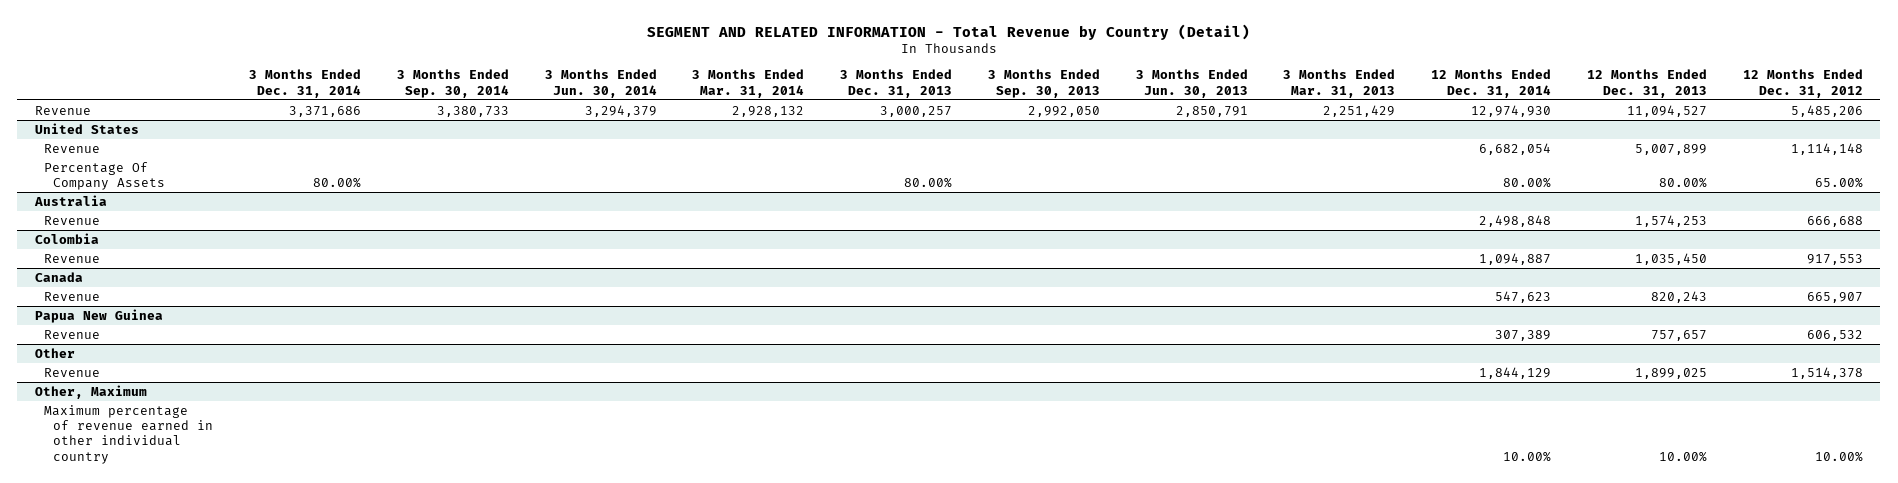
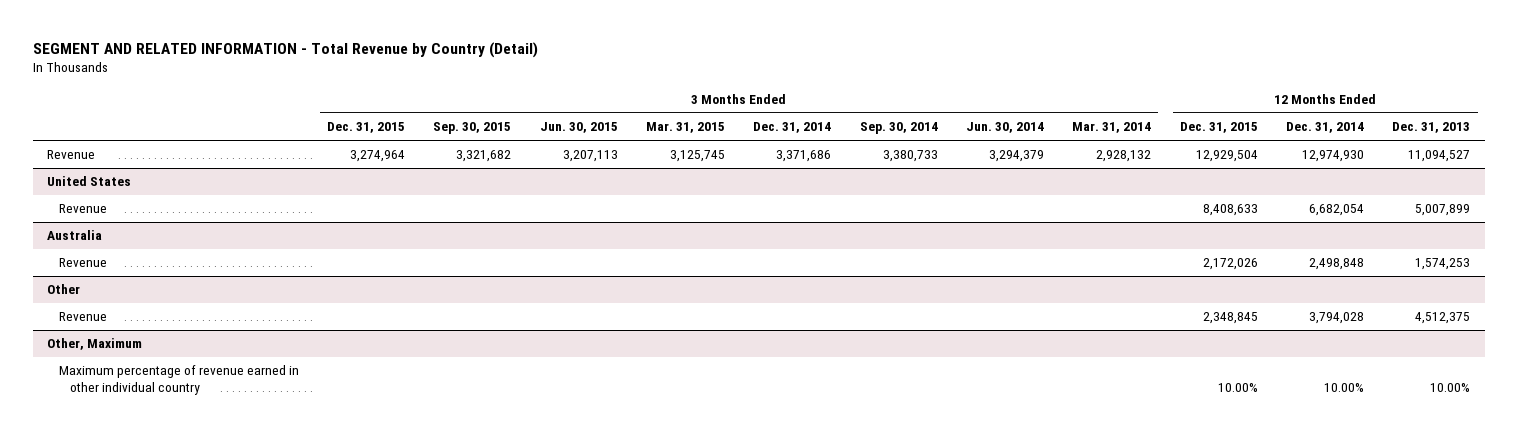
[840,69,953,98] 3 Months Ended Dec. 31, 2013 -> none
[987,69,1100,98] 3 Months Ended Sep. 30, 2013 -> none
[1135,69,1248,98] 3 Months Ended Jun. 30, 2013 -> none
[1283,69,1396,98] 3 Months Ended Mar. 31, 2013 -> none
[1742,69,1863,98] 12 Months Ended Dec. 31, 2012 -> none
none -> [327,122,406,134] Dec. 31, 2015
none -> [433,122,512,135] Sep. 30, 2015
none -> [539,122,618,134] Jun. 30, 2015
none -> [646,122,726,134] Mar. 31, 2015
none -> [1179,122,1258,134] Dec. 31, 2015
[44,161,166,191] Percentage Of Company Assets -> none
[35,232,100,244] Colombia -> none
[44,253,101,263] Revenue -> none
[35,271,84,282] Canada -> none
[44,291,101,301] Revenue -> none
[35,308,164,323] Papua New Guinea -> none
[44,329,101,339] Revenue -> none
[1479,366,1552,379] 1,844,129 -> [1309,312,1365,325] 3,794,028
[1634,367,1707,379] 1,899,025 -> [1415,312,1471,325] 4,512,375

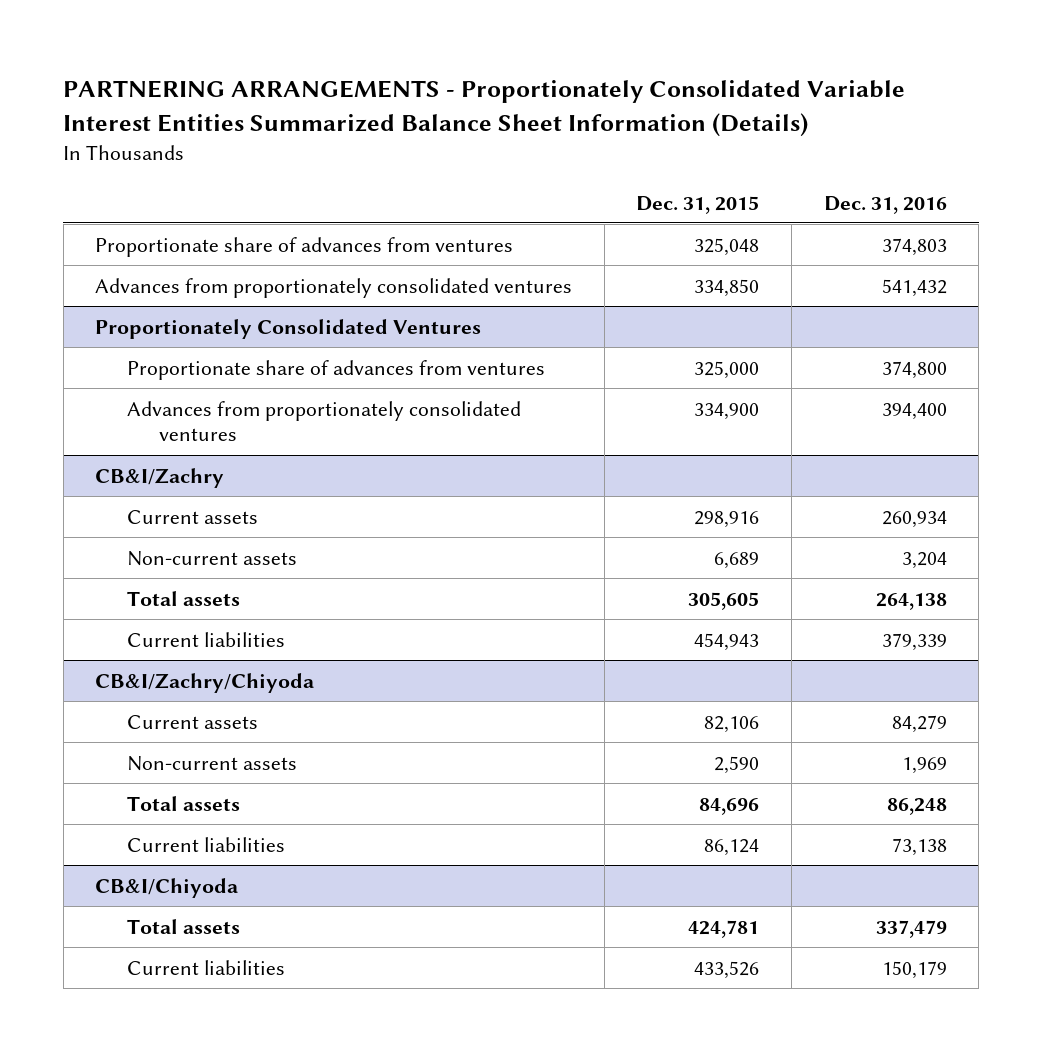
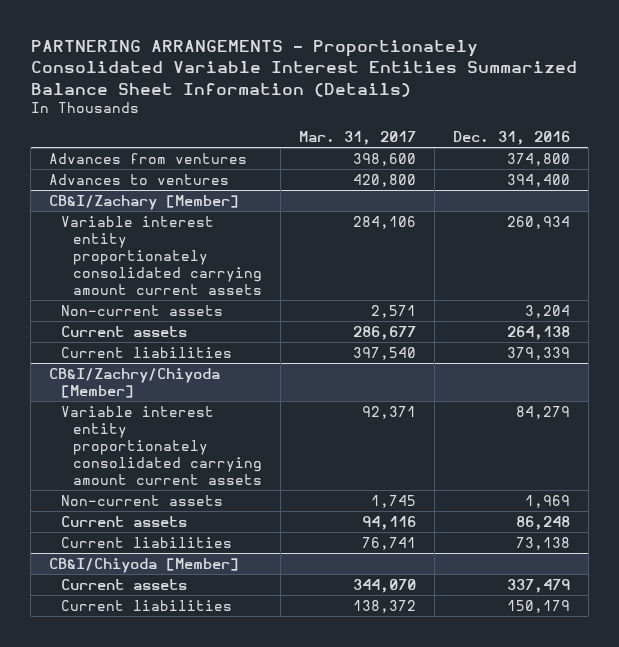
[636,195,760,214] Dec. 31, 2015 -> none
none -> [299,131,417,146] Mar. 31, 2017
[95,318,482,339] Proportionately Consolidated Ventures -> none
[127,359,546,380] Proportionate share of advances from ventures -> none
[127,400,522,442] Advances from proportionately consolidated ventures -> none
[95,236,514,257] Proportionate share of advances from ventures -> [48,152,247,164] Advances from ventures
[881,237,947,256] 374,803 -> [506,152,570,166] 374,800
[95,277,573,298] Advances from proportionately consolidated ventures -> [48,173,229,185] Advances to ventures
[881,278,947,297] 541,432 -> [506,173,570,187] 394,400
[95,467,225,488] CB&I/Zachry -> [48,194,239,210] CB&I/Zachary [Member]
[127,509,259,524] Current assets -> [61,215,263,295] Variable interest entity proportionately consolidated carrying amount current assets
[127,590,241,606] Total assets -> [61,325,188,337] Current assets
[95,672,315,693] CB&I/Zachry/Chiyoda -> [48,367,220,398] CB&I/Zachry/Chiyoda [Member]
[127,714,259,729] Current assets -> [61,405,263,485] Variable interest entity proportionately consolidated carrying amount current assets
[127,795,241,811] Total assets -> [61,515,188,527] Current assets
[95,877,239,898] CB&I/Chiyoda -> [48,557,239,573] CB&I/Chiyoda [Member]
[127,918,241,934] Total assets -> [61,578,188,590] Current assets

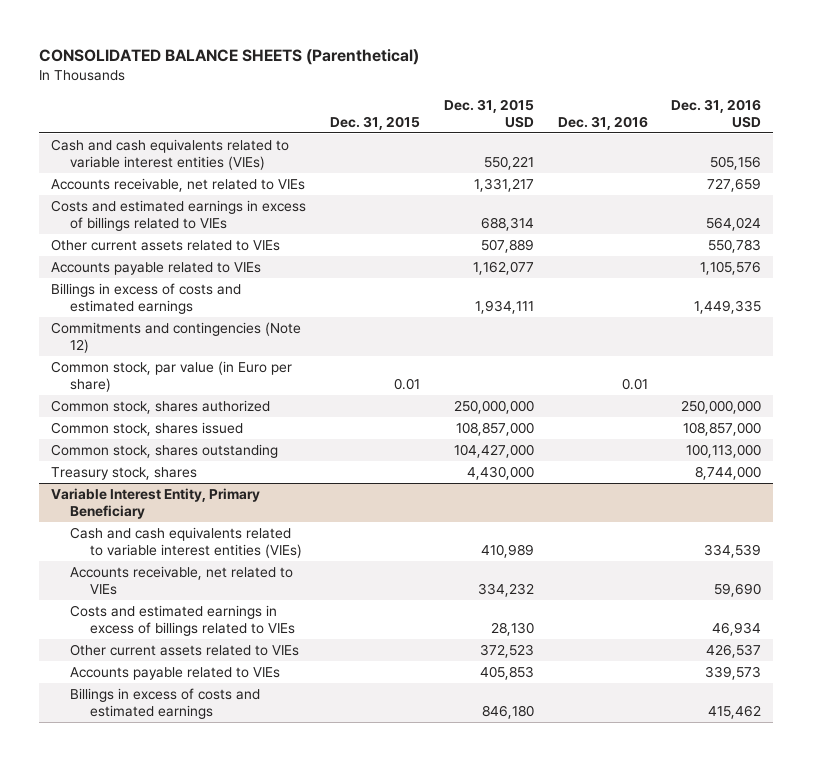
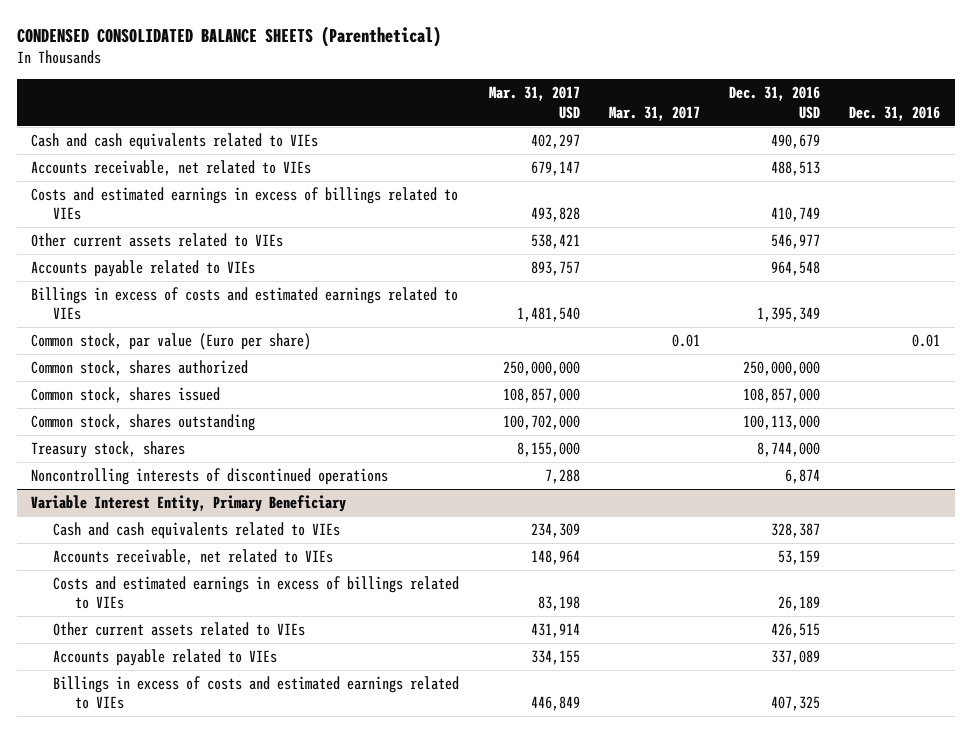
[39,48,420,65] CONSOLIDATED BALANCE SHEETS (Parenthetical) -> [16,25,441,47] CONDENSED CONSOLIDATED BALANCE SHEETS (Parenthetical)
[329,115,420,130] Dec. 31, 2015 -> none
[443,98,534,128] Dec. 31, 2015 USD -> none
none -> [488,86,580,119] Mar. 31, 2017 USD
none -> [608,105,700,121] Mar. 31, 2017
[51,321,302,354] Commitments and contingencies (Note 12) -> none
[51,138,290,171] Cash and cash equivalents related to variable interest entities (VIEs) -> [31,133,319,151] Cash and cash equivalents related to VIEs
[710,156,762,171] 505,156 -> [770,134,820,150] 490,679
[707,177,762,192] 727,659 -> [770,161,820,177] 488,513
[706,217,762,232] 564,024 -> [770,207,820,223] 410,749
[708,238,762,253] 550,783 -> [770,234,820,250] 546,977
[700,260,762,275] 1,105,576 -> [770,261,820,277] 964,548
[51,282,242,315] Billings in excess of costs and estimated earnings -> [31,287,459,321] Billings in excess of costs and estimated earnings related to VIEs
[694,300,762,315] 1,449,335 -> [756,307,820,323] 1,395,349
[51,360,293,393] Common stock, par value (in Euro per share) -> [31,333,312,351] Common stock, par value (Euro per share)
none -> [31,468,389,486] Noncontrolling interests of discontinued operations
[70,526,302,559] Cash and cash equivalents related to variable interest entities (VIEs) -> [53,522,341,540] Cash and cash equivalents related to VIEs
[704,544,762,559] 334,539 -> [770,523,820,539] 328,387
[714,583,762,598] 59,690 -> [777,550,820,566] 53,159
[712,622,762,637] 46,934 -> [777,596,820,612] 26,189
[706,643,762,658] 426,537 -> [770,623,820,639] 426,515
[705,665,762,680] 339,573 -> [770,650,820,666] 337,089
[70,687,261,720] Billings in excess of costs and estimated earnings -> [53,676,460,710] Billings in excess of costs and estimated earnings related to VIEs
[708,705,762,720] 415,462 -> [770,696,820,712] 407,325

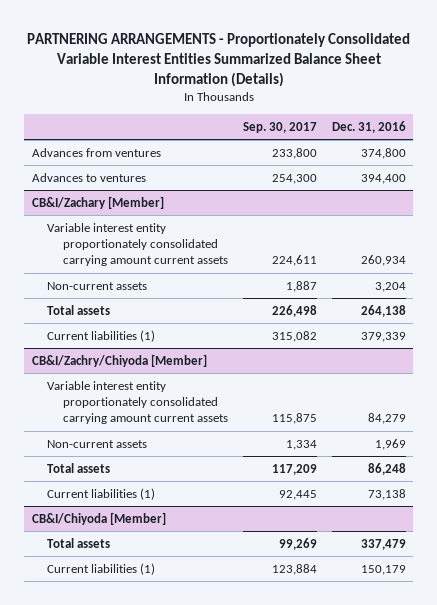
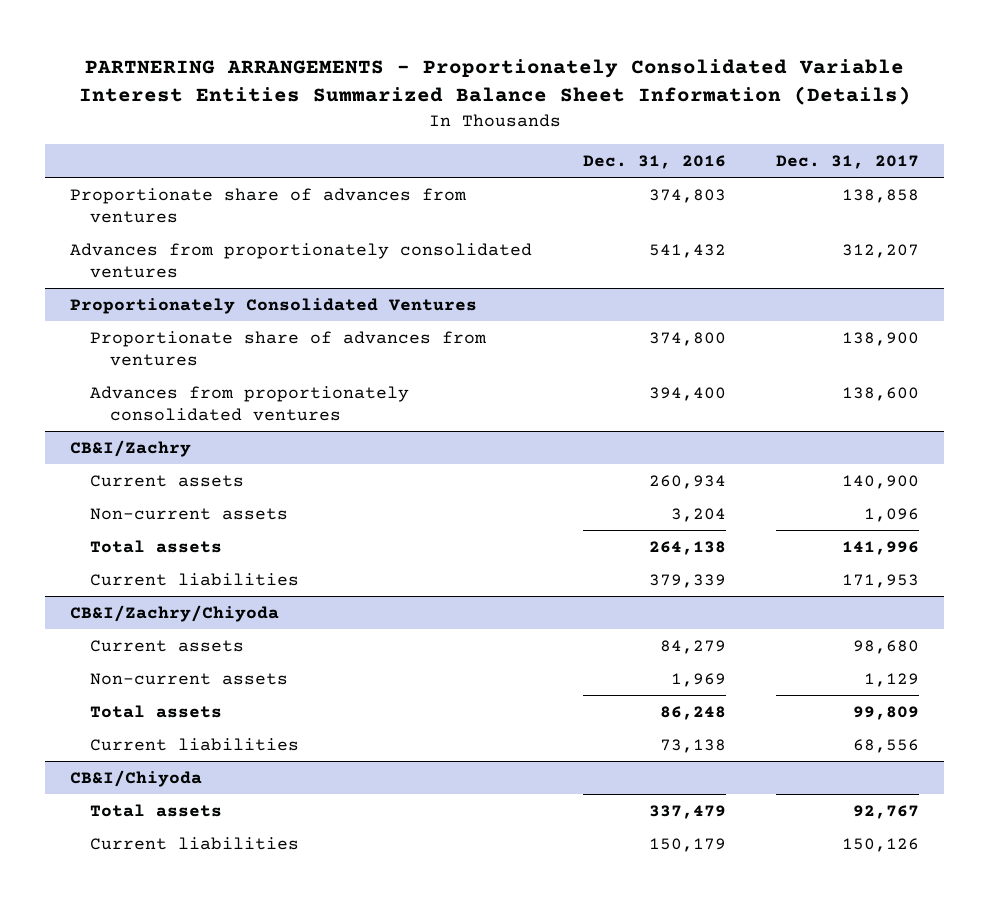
[242,121,317,133] Sep. 30, 2017 -> none
none -> [776,154,920,169] Dec. 31, 2017
[31,147,161,157] Advances from ventures -> [70,187,468,223] Proportionate share of advances from ventures
[360,147,406,159] 374,800 -> [648,188,726,203] 374,803
[31,172,146,182] Advances to ventures -> [70,242,533,278] Advances from proportionately consolidated ventures
[360,173,406,184] 394,400 -> [648,243,726,258] 541,432
none -> [70,297,478,314] Proportionately Consolidated Ventures
none -> [90,330,488,366] Proportionate share of advances from ventures
none -> [90,385,410,421] Advances from proportionately consolidated ventures
[31,195,164,209] CB&I/Zachary [Member] -> [70,439,192,457] CB&I/Zachry
[47,222,229,267] Variable interest entity proportionately consolidated carrying amount current assets -> [90,474,245,487] Current assets
[47,329,156,342] Current liabilities (1) -> [90,572,300,586] Current liabilities
[31,353,207,367] CB&I/Zachry/Chiyoda [Member] -> [70,604,280,622] CB&I/Zachry/Chiyoda
[47,380,229,425] Variable interest entity proportionately consolidated carrying amount current assets -> [90,639,245,652] Current assets
[47,487,156,500] Current liabilities (1) -> [90,737,300,751] Current liabilities
[31,511,166,525] CB&I/Chiyoda [Member] -> [70,769,203,787] CB&I/Chiyoda
[47,562,156,575] Current liabilities (1) -> [90,836,300,850] Current liabilities

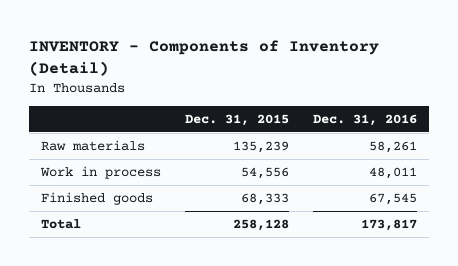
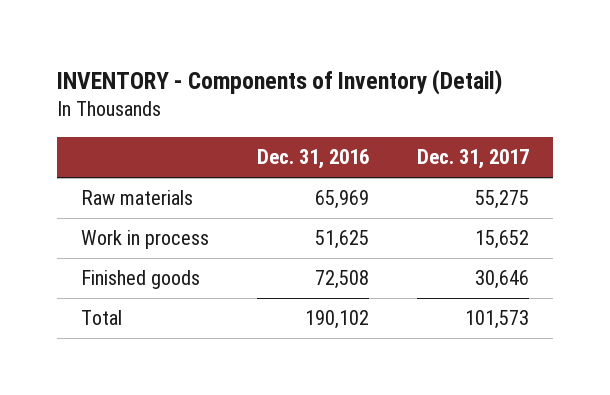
[185,114,290,127] Dec. 31, 2015 -> none
none -> [417,149,530,170] Dec. 31, 2017
[369,140,418,153] 58,261 -> [314,190,369,210] 65,969
[369,166,418,179] 48,011 -> [314,230,369,250] 51,625
[369,192,418,205] 67,545 -> [314,270,369,290] 72,508
[361,218,418,231] 173,817 -> [304,310,369,330] 190,102

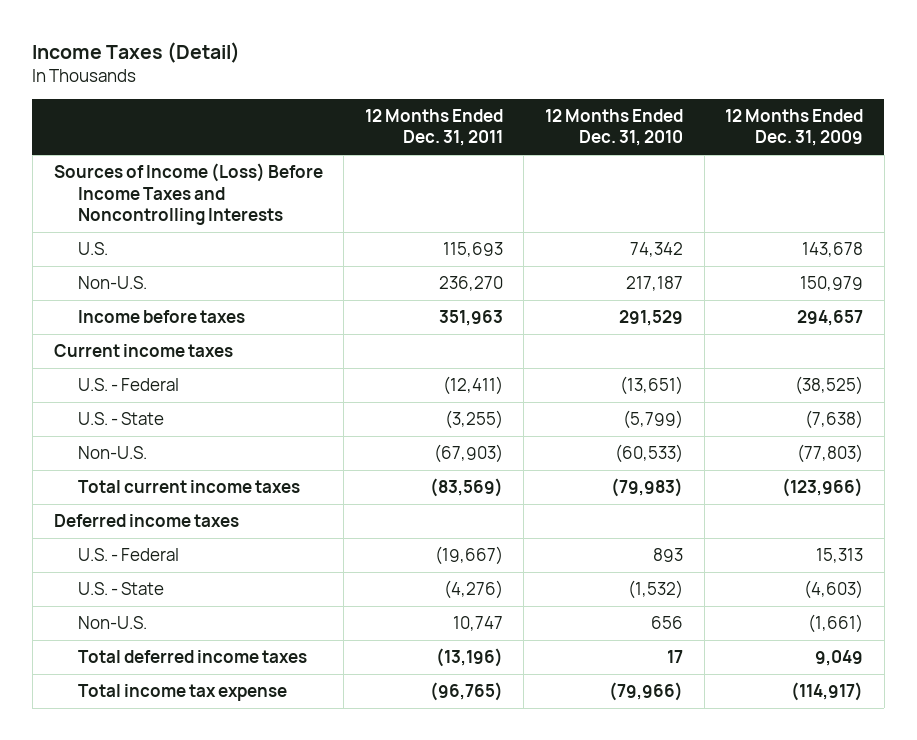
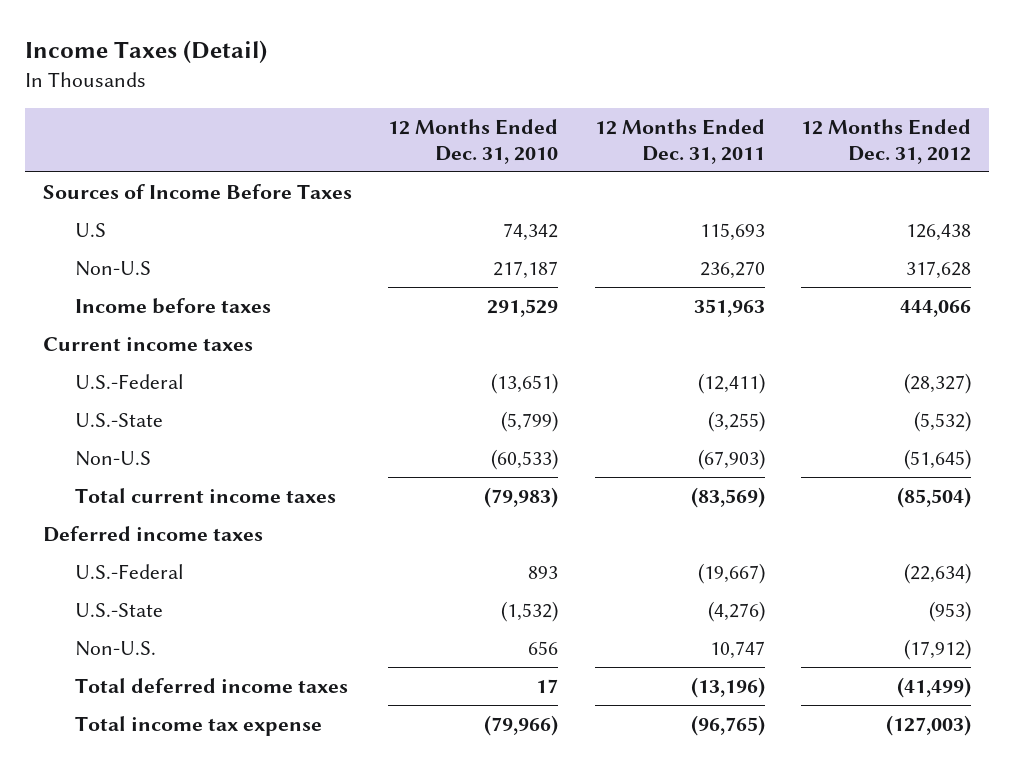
[725,109,864,147] 12 Months Ended Dec. 31, 2009 -> none
none -> [800,119,971,164] 12 Months Ended Dec. 31, 2012
[53,163,323,225] Sources of Income (Loss) Before Income Taxes and Noncontrolling Interests -> [43,183,353,199] Sources of Income Before Taxes
[77,242,108,256] U.S. -> [75,222,107,237] U.S
[77,276,147,290] Non-U.S. -> [75,260,152,276] Non-U.S
[77,378,179,392] U.S. - Federal -> [75,373,184,389] U.S.-Federal
[77,412,164,426] U.S. - State -> [75,412,164,427] U.S.-State
[77,446,147,460] Non-U.S. -> [75,450,152,466] Non-U.S
[77,548,179,562] U.S. - Federal -> [75,563,184,579] U.S.-Federal
[77,582,164,596] U.S. - State -> [75,602,164,617] U.S.-State

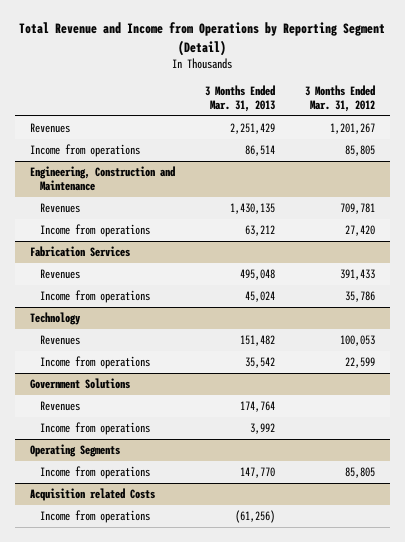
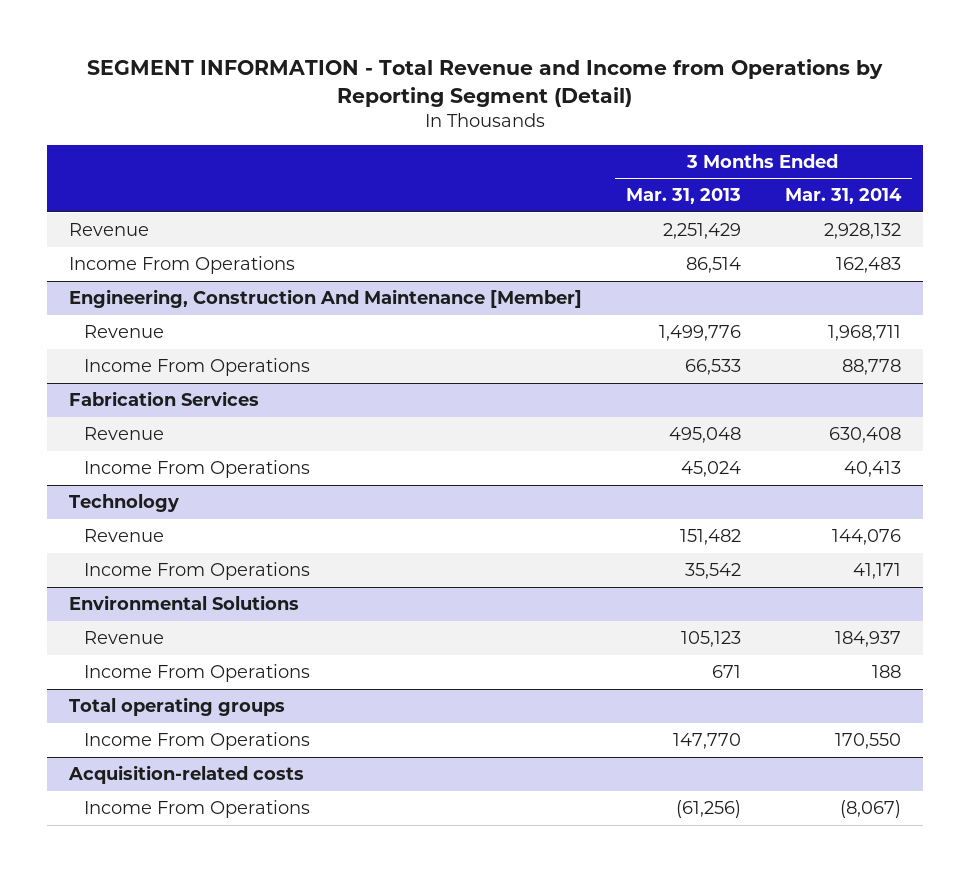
[19,22,386,56] Total Revenue and Income from Operations by Reporting Segment (Detail) -> [87,59,884,107] SEGMENT INFORMATION - Total Revenue and Income from Operations by Reporting Segment (Detail)
[304,84,375,112] 3 Months Ended Mar. 31, 2012 -> none
none -> [784,188,902,205] Mar. 31, 2014
[40,203,81,214] Revenues -> none
[29,123,70,134] Revenues -> [69,223,150,237] Revenue
[29,144,140,158] Income from operations -> [69,256,296,275] Income From Operations
[29,166,175,191] Engineering, Construction and Maintenance -> [69,289,583,309] Engineering, Construction And Maintenance [Member]
none -> [84,325,165,339] Revenue
[40,224,151,238] Income from operations -> [84,358,311,377] Income From Operations
[244,225,275,237] 63,212 -> [685,359,742,376] 66,533
[40,269,81,280] Revenues -> [84,427,165,441] Revenue
[40,290,151,304] Income from operations -> [84,460,311,479] Income From Operations
[29,378,130,390] Government Solutions -> none
[40,401,81,412] Revenues -> none
[29,444,120,458] Operating Segments -> none
[40,335,81,346] Revenues -> [84,529,165,543] Revenue
[40,356,151,370] Income from operations -> [84,562,311,581] Income From Operations
none -> [69,595,300,611] Environmental Solutions
none -> [84,631,165,645] Revenue
[40,422,151,436] Income from operations -> [84,664,311,683] Income From Operations
[249,423,275,435] 3,992 -> [712,665,742,679] 671
none -> [69,697,286,717] Total operating groups
[40,466,151,480] Income from operations -> [84,732,311,751] Income From Operations
[29,488,155,502] Acquisition related Costs -> [68,765,305,785] Acquisition-related costs
[40,510,151,524] Income from operations -> [84,800,311,819] Income From Operations

